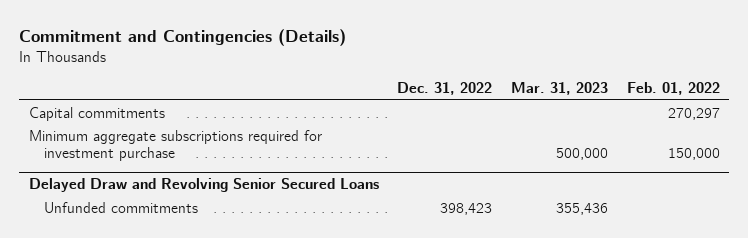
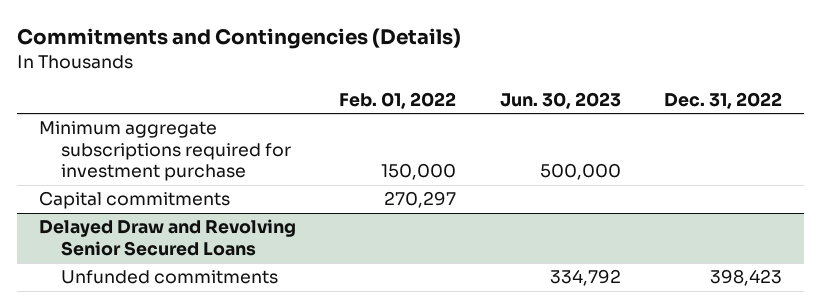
[19,29,347,47] Commitment and Contingencies (Details) -> [17,28,462,50] Commitments and Contingencies (Details)
[510,82,608,96] Mar. 31, 2023 -> none
none -> [499,91,621,109] Jun. 30, 2023
[28,106,165,121] Capital commitments -> [39,191,231,210] Capital commitments

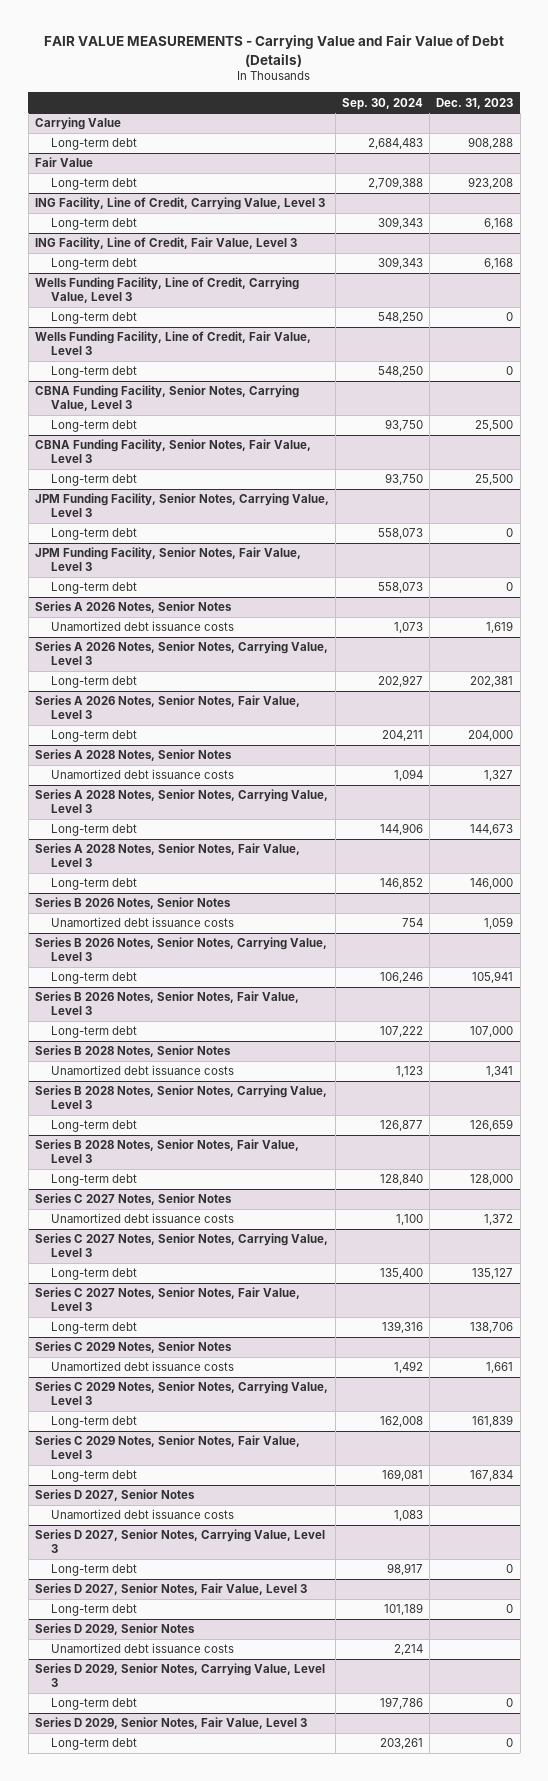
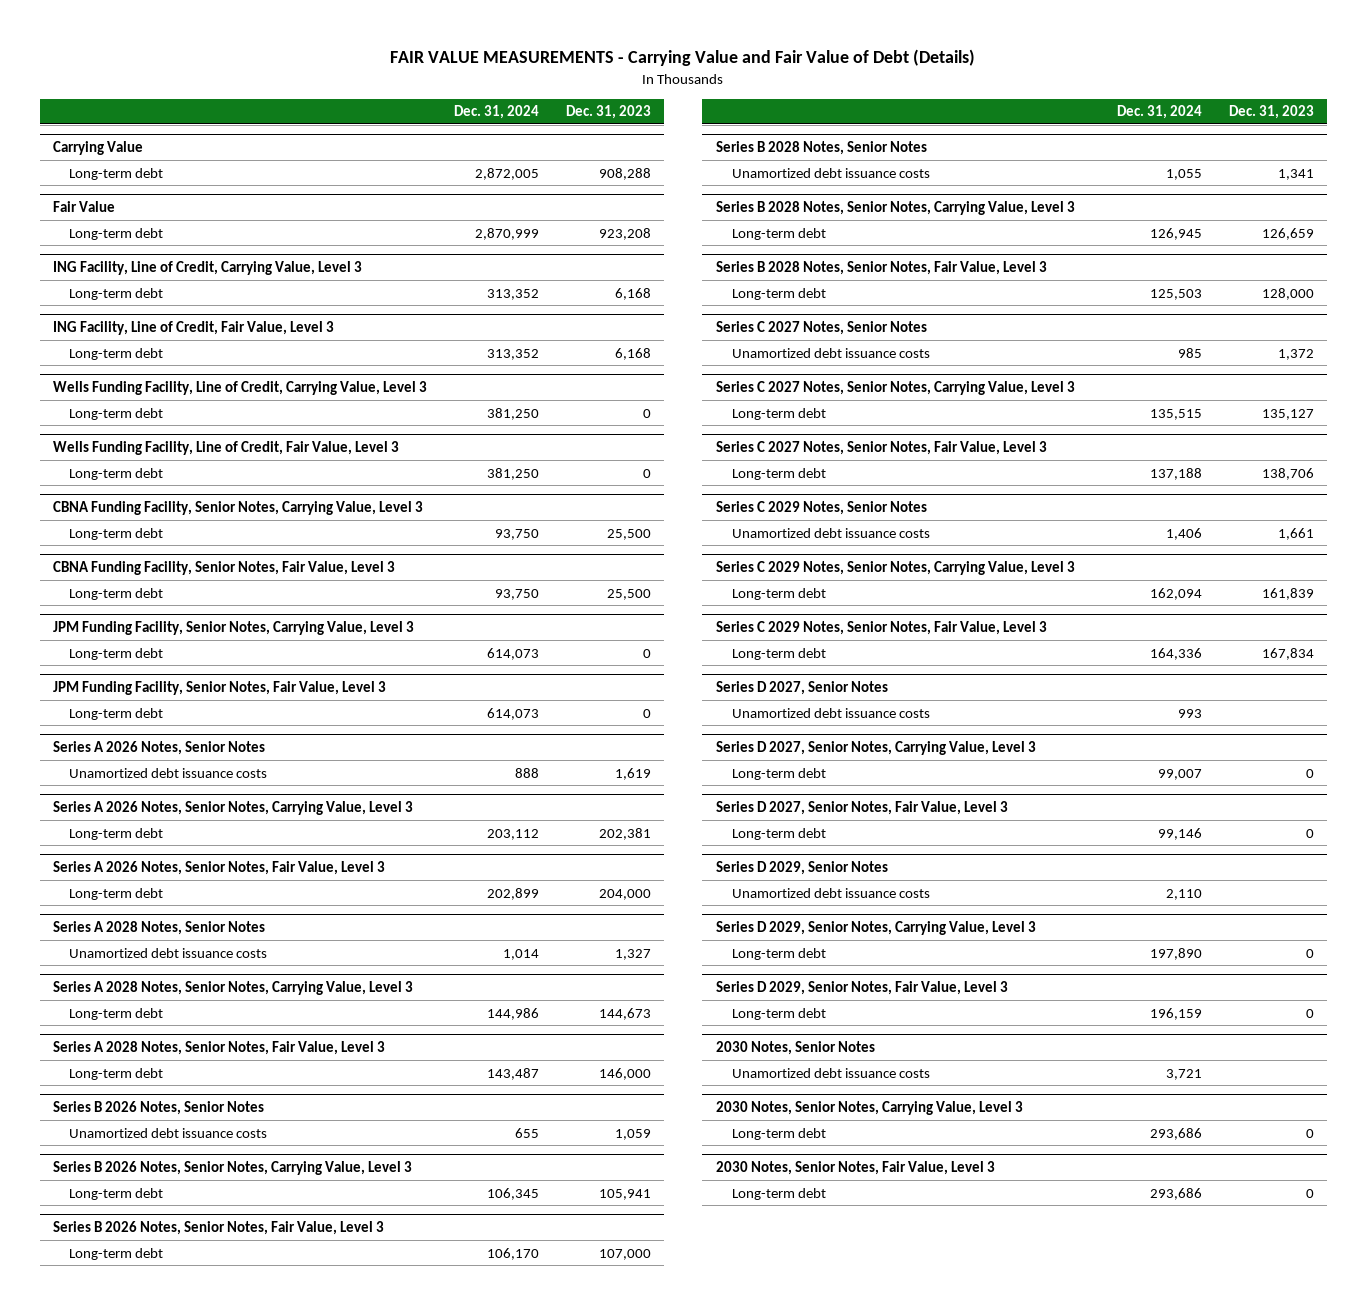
[342,97,424,110] Sep. 30, 2024 -> none
none -> [453,105,539,120] Dec. 31, 2024
none -> [715,1040,875,1055] 2030 Notes, Senior Notes
none -> [731,1067,930,1078] Unamortized debt issuance costs
none -> [715,1100,1023,1115] 2030 Notes, Senior Notes, Carrying Value, Level 3
none -> [731,1127,826,1140] Long-term debt
none -> [715,1160,995,1175] 2030 Notes, Senior Notes, Fair Value, Level 3
none -> [731,1187,826,1200] Long-term debt

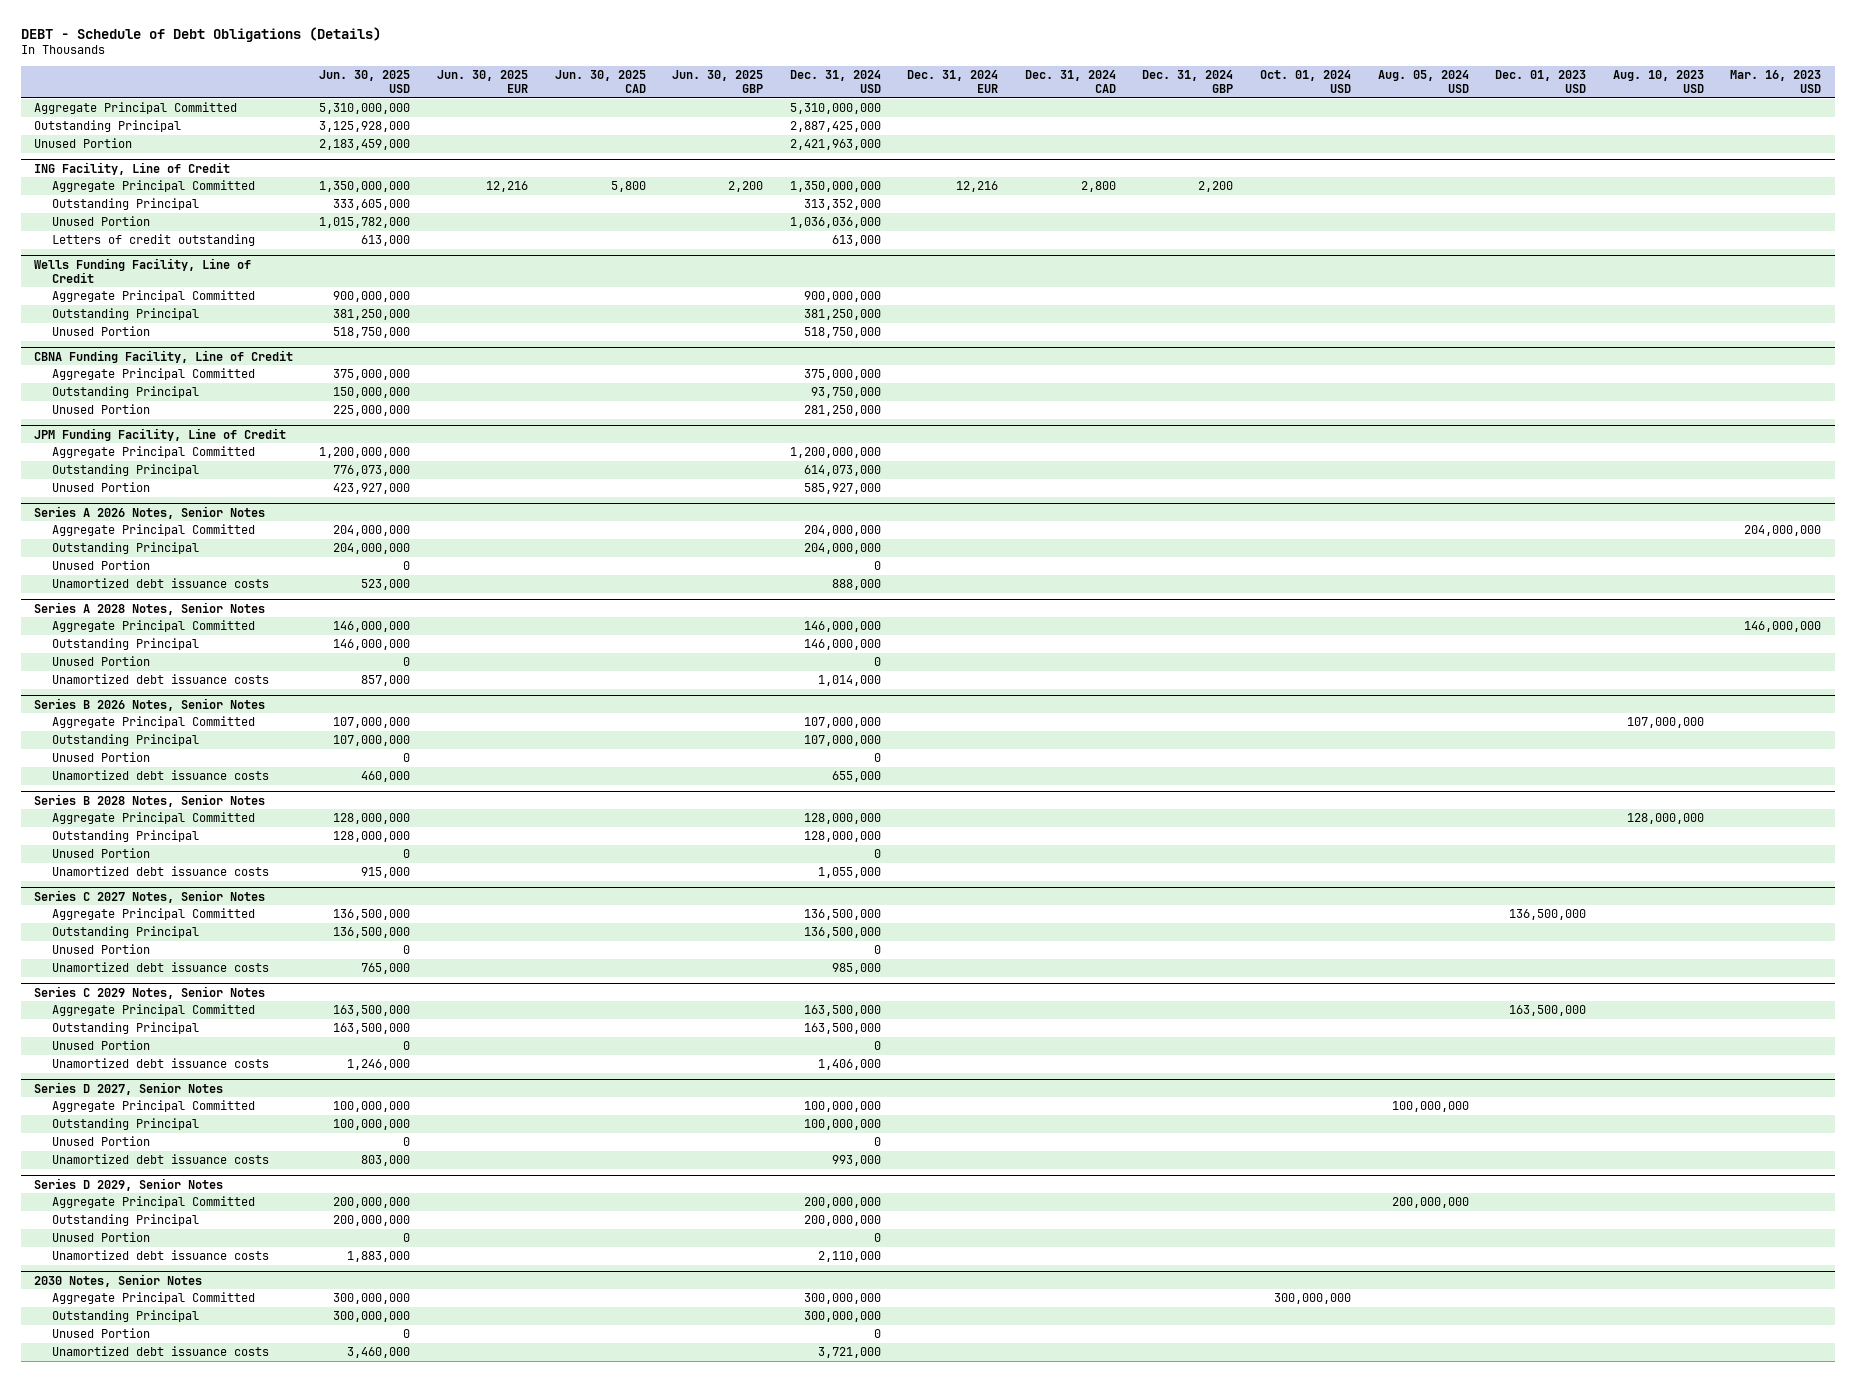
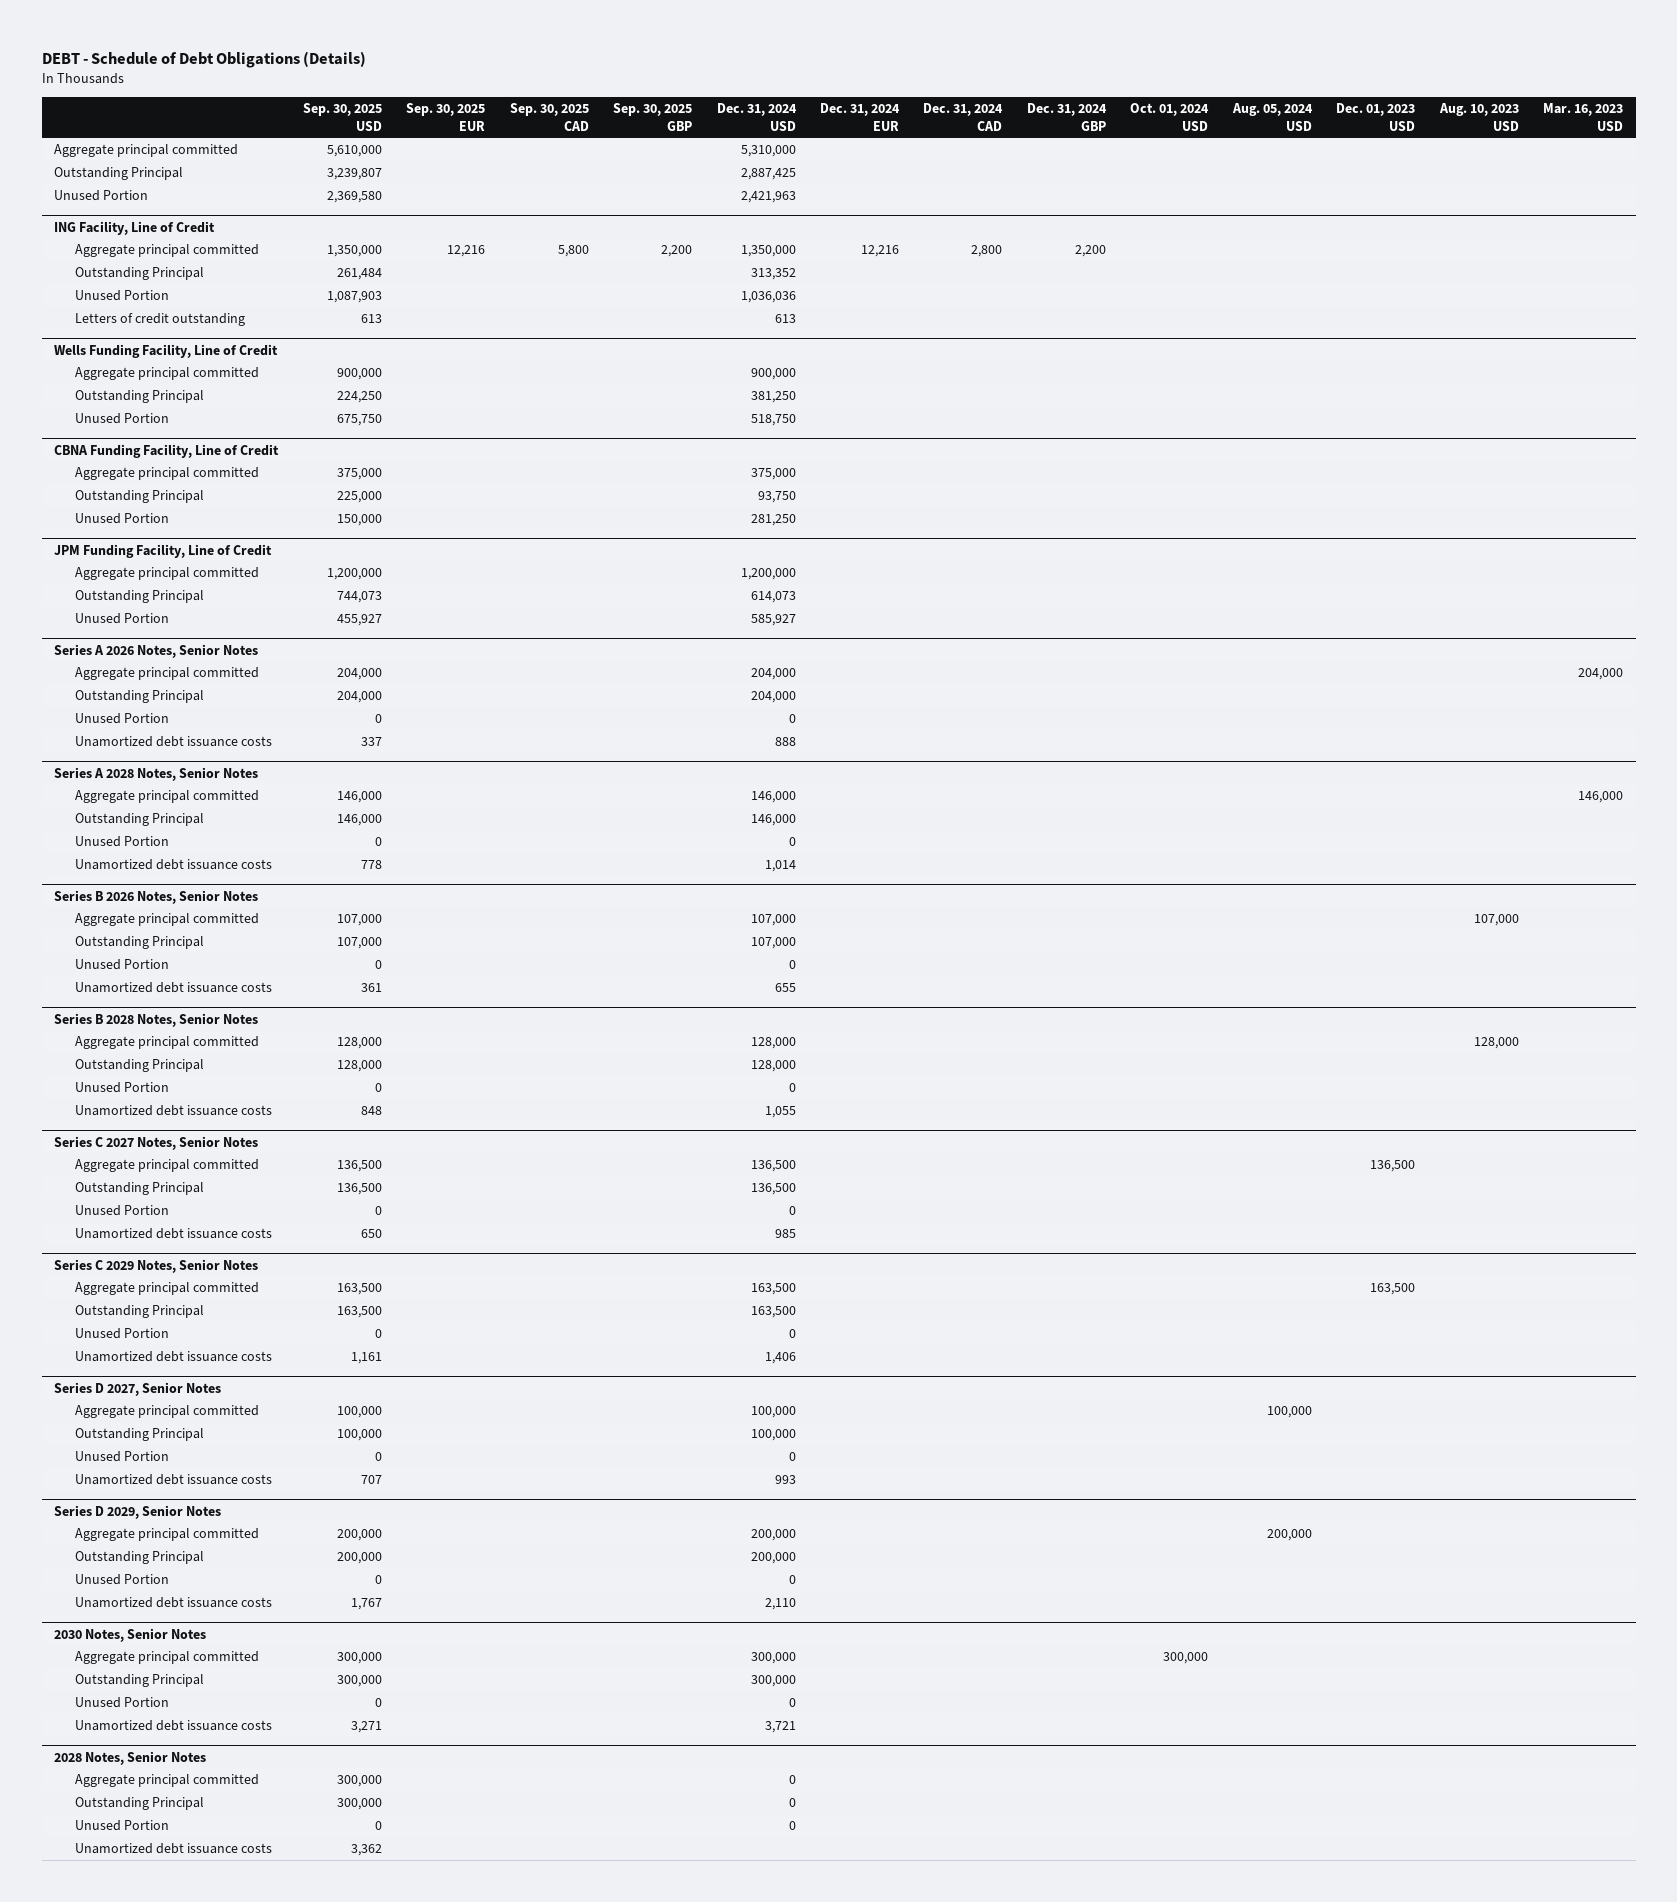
[319,70,411,94] Jun. 30, 2025 USD -> none
[436,70,528,94] Jun. 30, 2025 EUR -> none
[554,70,646,94] Jun. 30, 2025 CAD -> none
[672,70,764,94] Jun. 30, 2025 GBP -> none
none -> [302,103,382,131] Sep. 30, 2025 USD
none -> [406,103,486,131] Sep. 30, 2025 EUR
none -> [509,103,589,131] Sep. 30, 2025 CAD
none -> [613,103,693,131] Sep. 30, 2025 GBP
[33,102,237,115] Aggregate Principal Committed -> [54,144,239,158] Aggregate principal committed
[789,103,881,115] 5,310,000,000 -> [740,145,796,158] 5,310,000
[789,121,881,133] 2,887,425,000 -> [740,168,796,181] 2,887,425
[789,139,881,151] 2,421,963,000 -> [740,191,796,204] 2,421,963
[51,180,255,193] Aggregate Principal Committed -> [75,244,260,258] Aggregate principal committed
[789,181,881,193] 1,350,000,000 -> [740,245,796,258] 1,350,000
[803,199,881,211] 313,352,000 -> [750,268,796,281] 313,352
[789,217,881,229] 1,036,036,000 -> [740,291,796,304] 1,036,036
[831,235,881,247] 613,000 -> [774,314,796,324] 613
[51,290,255,303] Aggregate Principal Committed -> [75,367,260,381] Aggregate principal committed
[803,291,881,303] 900,000,000 -> [750,368,796,381] 900,000
[803,309,881,321] 381,250,000 -> [750,391,796,404] 381,250
[803,327,881,339] 518,750,000 -> [750,414,796,427] 518,750
[51,368,255,381] Aggregate Principal Committed -> [75,467,260,481] Aggregate principal committed
[803,369,881,381] 375,000,000 -> [750,468,796,481] 375,000
[810,387,881,399] 93,750,000 -> [757,491,796,504] 93,750
[803,405,881,417] 281,250,000 -> [750,514,796,527] 281,250
[51,446,255,459] Aggregate Principal Committed -> [75,567,260,581] Aggregate principal committed
[789,447,881,459] 1,200,000,000 -> [740,568,796,581] 1,200,000
[803,465,881,477] 614,073,000 -> [750,591,796,604] 614,073
[803,483,881,495] 585,927,000 -> [750,614,796,627] 585,927
[51,524,255,537] Aggregate Principal Committed -> [75,667,260,681] Aggregate principal committed
[803,525,881,537] 204,000,000 -> [750,668,796,681] 204,000
[1744,525,1822,537] 204,000,000 -> [1578,668,1624,681] 204,000
[803,543,881,555] 204,000,000 -> [750,691,796,704] 204,000
[831,579,881,591] 888,000 -> [774,737,796,747] 888
[51,620,255,633] Aggregate Principal Committed -> [75,790,260,804] Aggregate principal committed
[803,621,881,633] 146,000,000 -> [750,791,796,804] 146,000
[1744,621,1822,633] 146,000,000 -> [1578,791,1624,804] 146,000
[803,639,881,651] 146,000,000 -> [750,814,796,827] 146,000
[817,675,881,687] 1,014,000 -> [764,860,796,873] 1,014
[51,716,255,729] Aggregate Principal Committed -> [75,913,260,927] Aggregate principal committed
[803,717,881,729] 107,000,000 -> [750,914,796,927] 107,000
[1626,717,1704,729] 107,000,000 -> [1473,914,1519,927] 107,000
[803,735,881,747] 107,000,000 -> [750,937,796,950] 107,000
[831,771,881,783] 655,000 -> [774,983,796,993] 655
[51,812,255,825] Aggregate Principal Committed -> [75,1036,260,1050] Aggregate principal committed
[803,813,881,825] 128,000,000 -> [750,1037,796,1050] 128,000
[1626,813,1704,825] 128,000,000 -> [1473,1037,1519,1050] 128,000
[803,831,881,843] 128,000,000 -> [750,1060,796,1073] 128,000
[817,867,881,879] 1,055,000 -> [764,1106,796,1119] 1,055
[51,908,255,921] Aggregate Principal Committed -> [75,1159,260,1173] Aggregate principal committed
[803,909,881,921] 136,500,000 -> [750,1160,796,1173] 136,500
[1509,909,1587,921] 136,500,000 -> [1370,1160,1416,1173] 136,500
[803,927,881,939] 136,500,000 -> [750,1183,796,1196] 136,500
[831,963,881,975] 985,000 -> [774,1229,796,1239] 985
[51,1004,255,1017] Aggregate Principal Committed -> [75,1282,260,1296] Aggregate principal committed
[803,1005,881,1017] 163,500,000 -> [750,1283,796,1296] 163,500
[1509,1005,1587,1017] 163,500,000 -> [1370,1283,1416,1296] 163,500
[803,1023,881,1035] 163,500,000 -> [750,1306,796,1319] 163,500
[817,1059,881,1071] 1,406,000 -> [764,1352,796,1365] 1,406
[51,1100,255,1113] Aggregate Principal Committed -> [75,1405,260,1419] Aggregate principal committed
[803,1101,881,1113] 100,000,000 -> [750,1406,796,1419] 100,000
[1391,1101,1469,1113] 100,000,000 -> [1266,1406,1312,1419] 100,000
[803,1119,881,1131] 100,000,000 -> [750,1429,796,1442] 100,000
[831,1155,881,1167] 993,000 -> [774,1475,796,1485] 993
[51,1196,255,1209] Aggregate Principal Committed -> [75,1528,260,1542] Aggregate principal committed
[803,1197,881,1209] 200,000,000 -> [750,1529,796,1542] 200,000
[1391,1197,1469,1209] 200,000,000 -> [1266,1529,1312,1542] 200,000
[803,1215,881,1227] 200,000,000 -> [750,1552,796,1565] 200,000
[817,1251,881,1263] 2,110,000 -> [764,1598,796,1611] 2,110
[51,1292,255,1305] Aggregate Principal Committed -> [75,1651,260,1665] Aggregate principal committed
[803,1293,881,1305] 300,000,000 -> [750,1652,796,1665] 300,000
[1273,1293,1351,1305] 300,000,000 -> [1163,1652,1209,1665] 300,000
[803,1311,881,1323] 300,000,000 -> [750,1675,796,1688] 300,000
[817,1347,881,1359] 3,721,000 -> [764,1721,796,1734] 3,721
none -> [54,1750,207,1765] 2028 Notes, Senior Notes
none -> [75,1774,260,1788] Aggregate principal committed
none -> [75,1797,205,1811] Outstanding Principal
none -> [75,1820,170,1832] Unused Portion
none -> [75,1843,273,1855] Unamortized debt issuance costs

